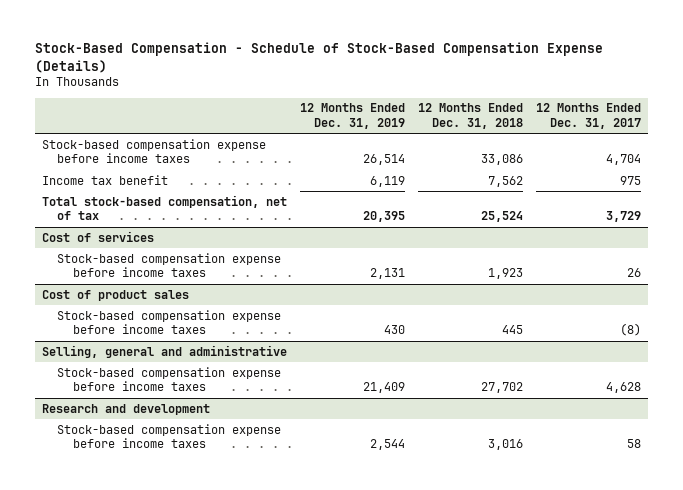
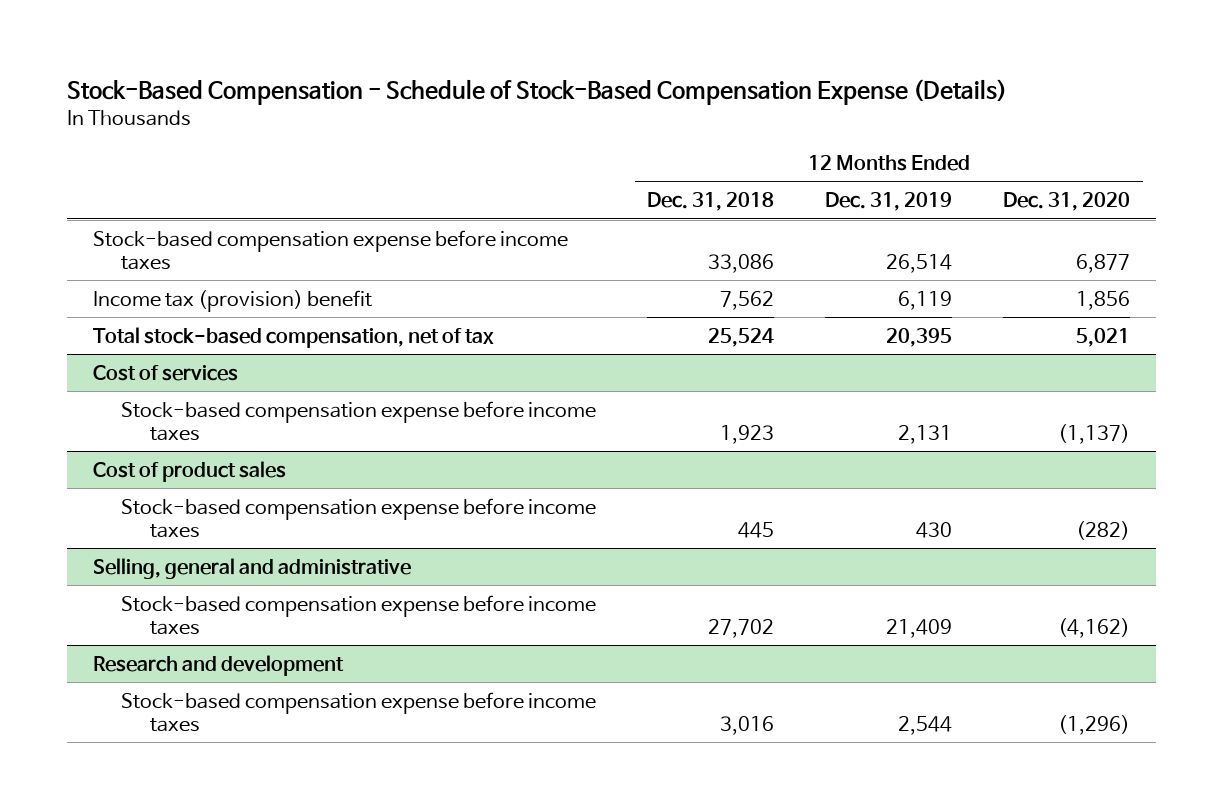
[536,103,642,130] 12 Months Ended Dec. 31, 2017 -> none
none -> [1003,192,1131,212] Dec. 31, 2020
[41,174,168,185] Income tax benefit -> [92,289,372,312] Income tax (provision) benefit

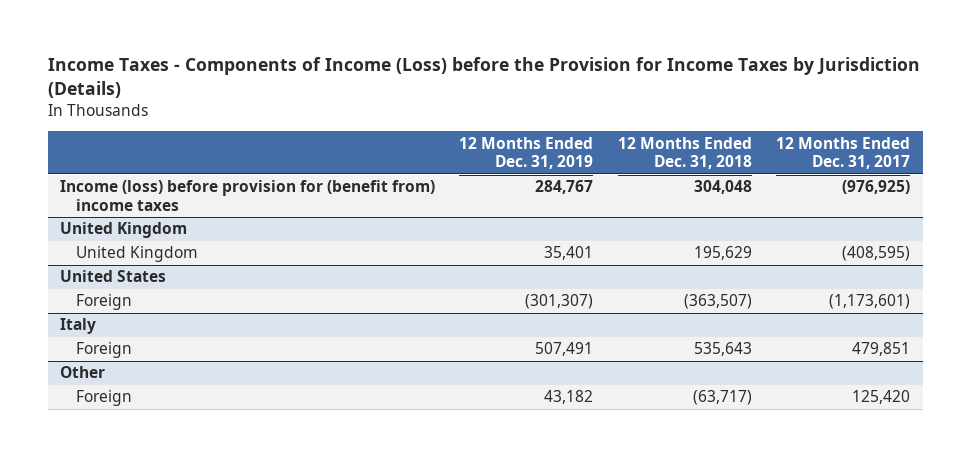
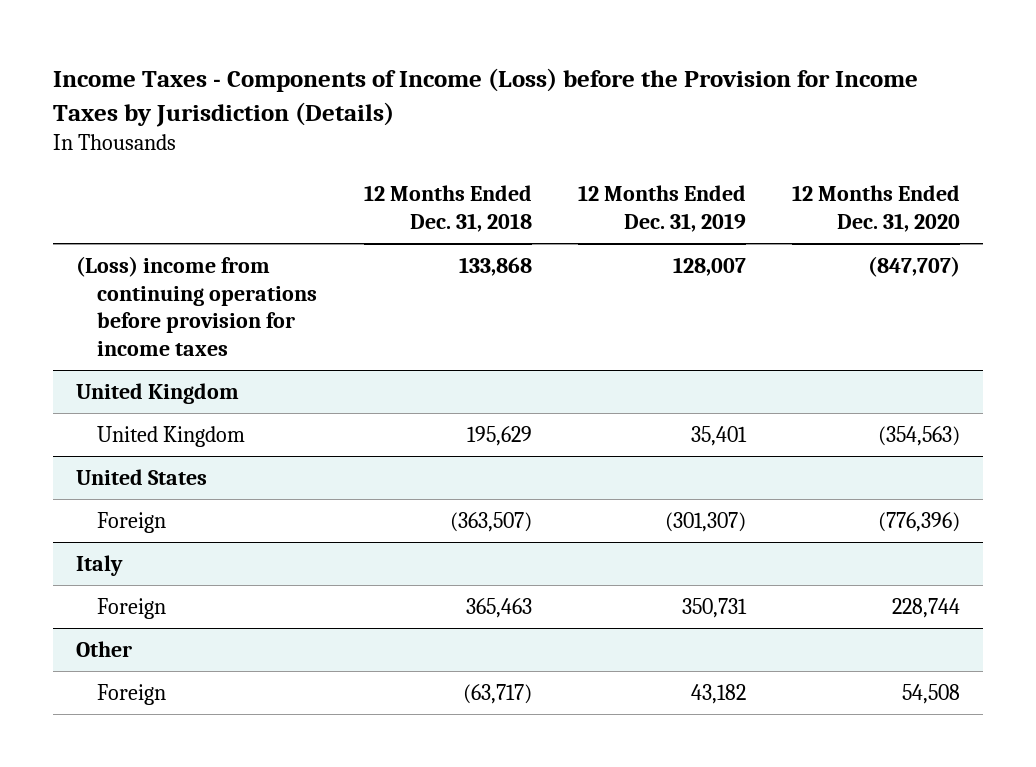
[776,136,911,170] 12 Months Ended Dec. 31, 2017 -> none
none -> [792,185,961,232] 12 Months Ended Dec. 31, 2020
[59,180,435,212] Income (loss) before provision for (benefit from) income taxes -> [76,256,318,356] (Loss) income from continuing operations before provision for income taxes
[535,180,594,195] 284,767 -> [672,257,746,277] 128,007
[693,180,752,195] 304,048 -> [458,257,532,277] 133,868
[535,342,594,357] 507,491 -> [681,598,747,619] 350,731
[693,342,752,357] 535,643 -> [465,598,532,619] 365,463

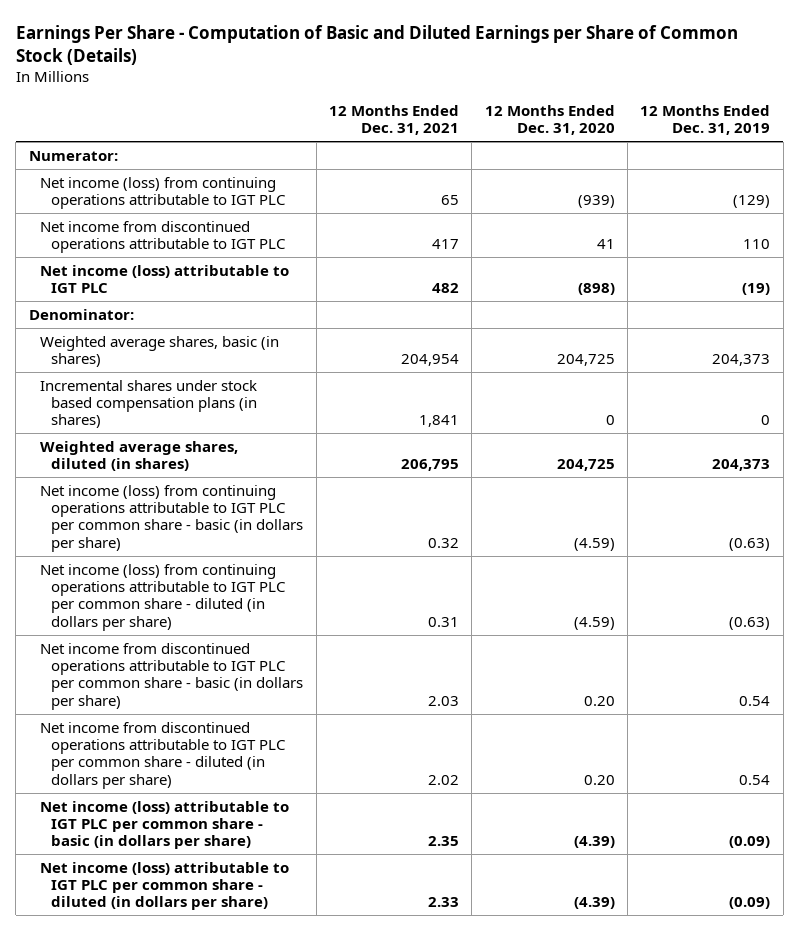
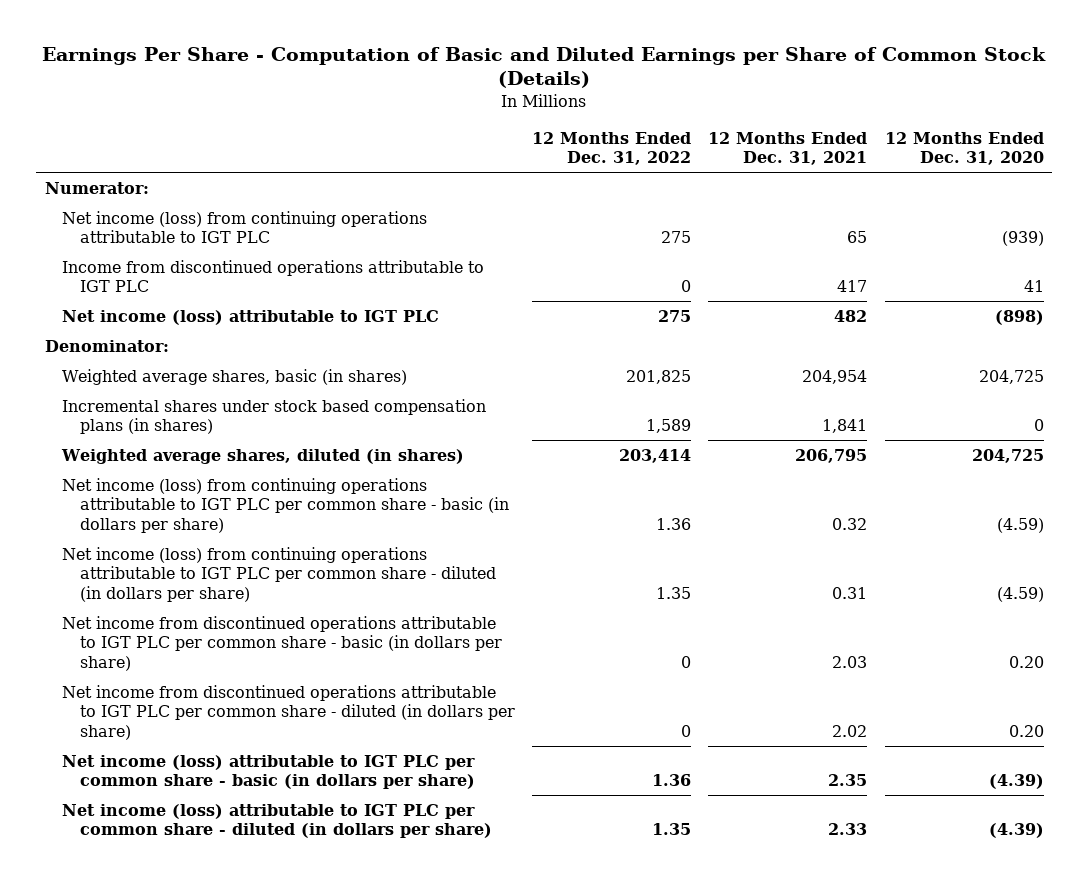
[640,105,771,136] 12 Months Ended Dec. 31, 2019 -> none
none -> [531,131,691,165] 12 Months Ended Dec. 31, 2022
[39,220,287,254] Net income from discontinued operations attributable to IGT PLC -> [62,259,485,293] Income from discontinued operations attributable to IGT PLC

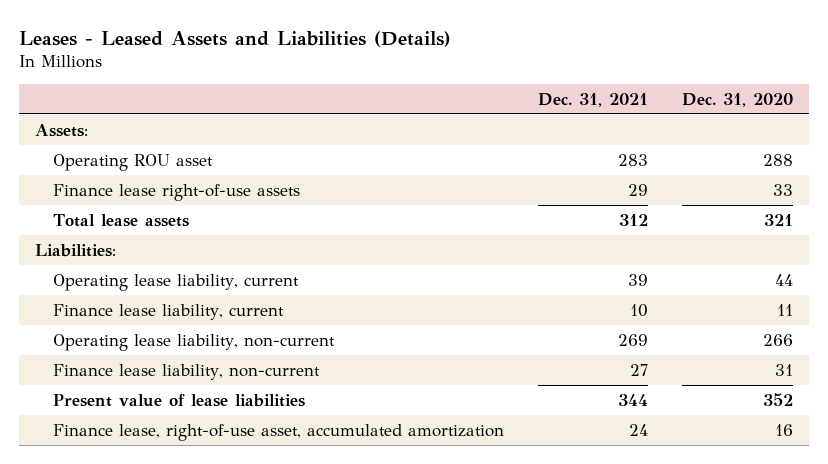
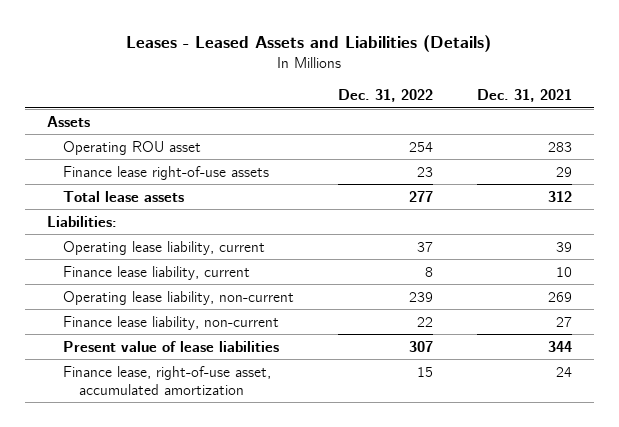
[681,92,793,107] Dec. 31, 2020 -> none
none -> [337,89,433,103] Dec. 31, 2022
[35,123,89,137] Assets: -> [46,115,90,127] Assets

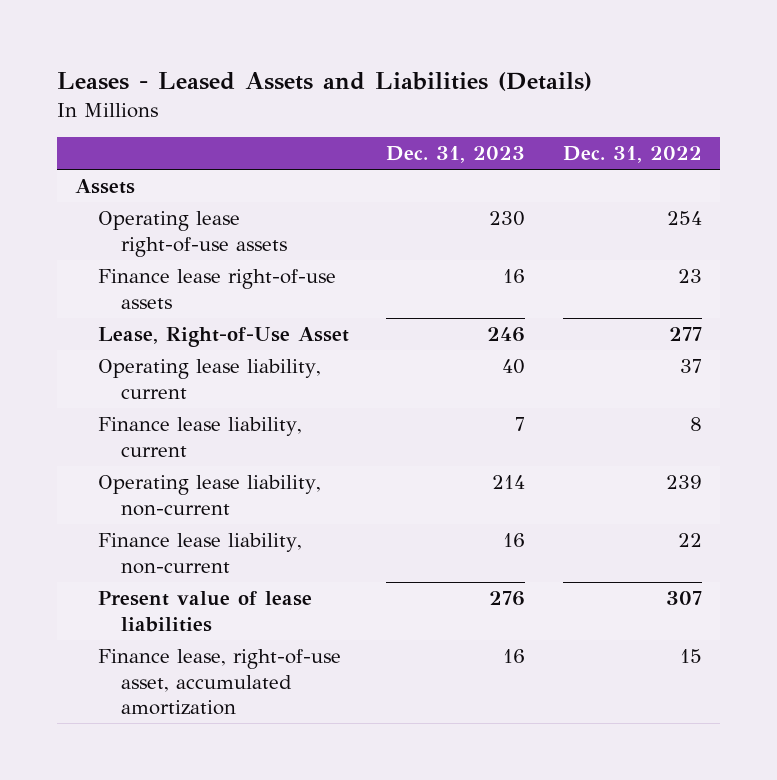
[476,89,572,103] Dec. 31, 2021 -> none
none -> [386,146,526,164] Dec. 31, 2023
[62,140,201,155] Operating ROU asset -> [97,211,287,257] Operating lease right-of-use assets
[46,215,117,227] Liabilities: -> none
[62,190,184,202] Total lease assets -> [97,327,349,348] Lease, Right-of-Use Asset

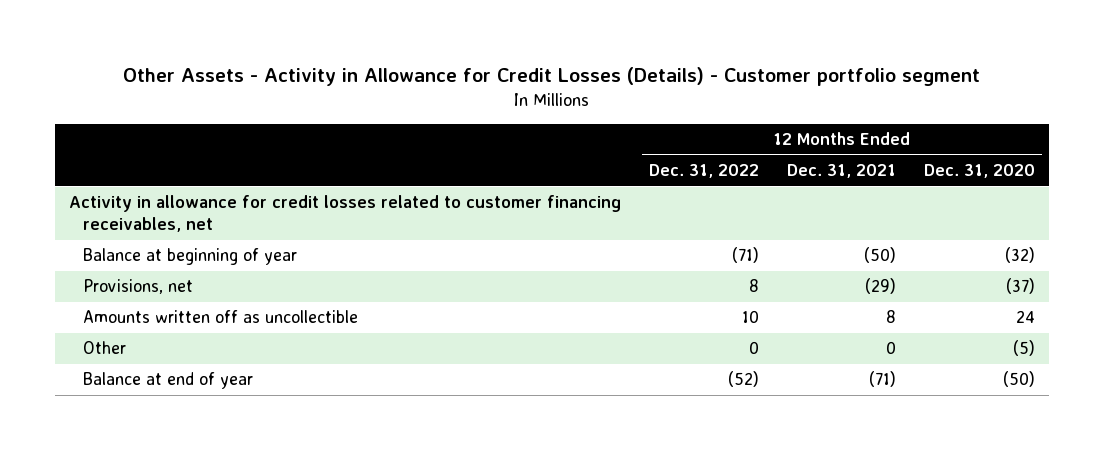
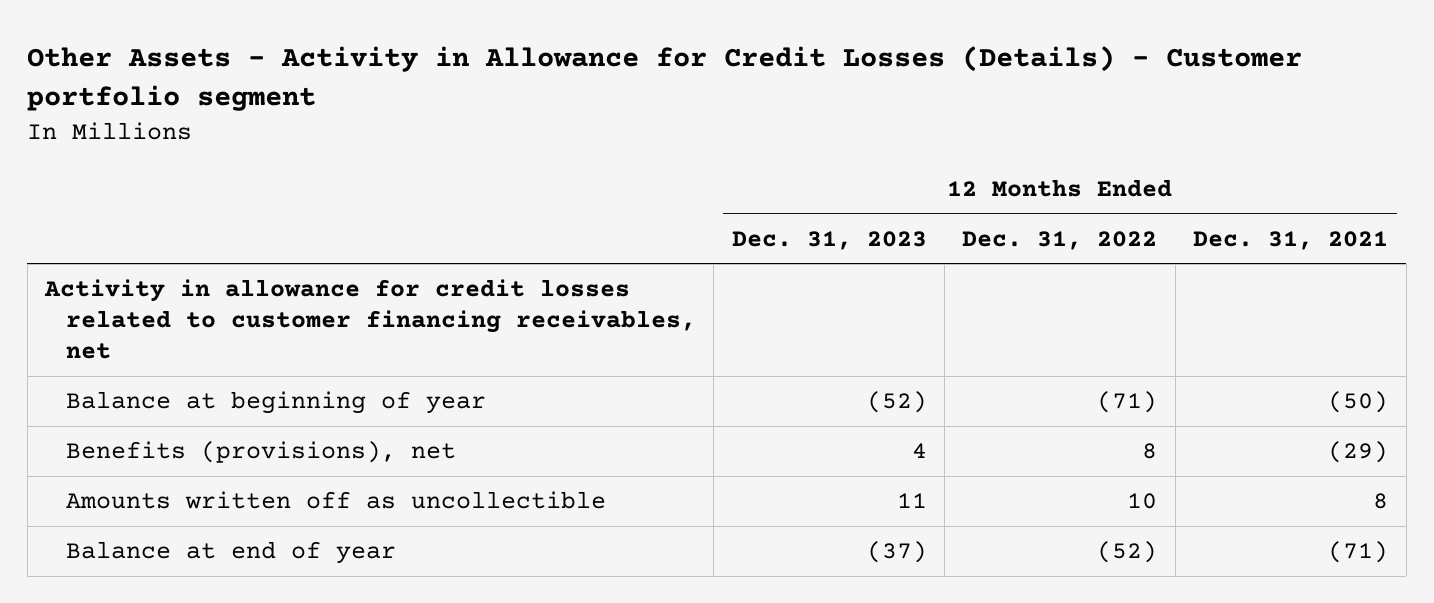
[924,164,1036,179] Dec. 31, 2020 -> none
none -> [731,230,927,250] Dec. 31, 2023
[82,279,193,295] Provisions, net -> [65,441,456,464] Benefits (provisions), net
[82,341,126,355] Other -> none

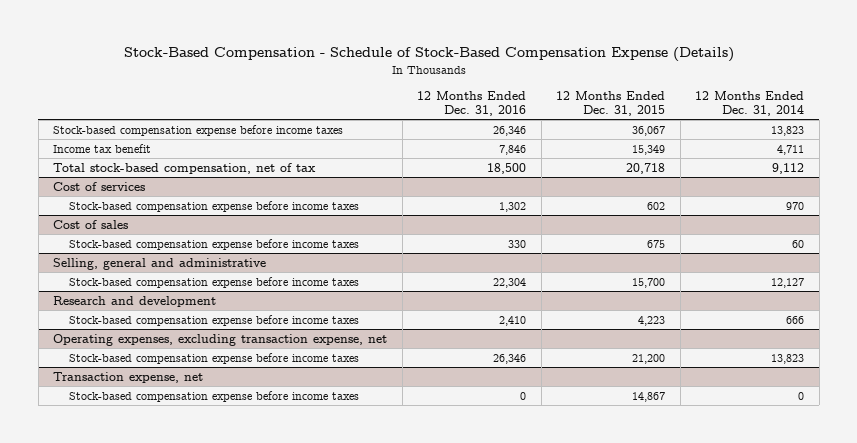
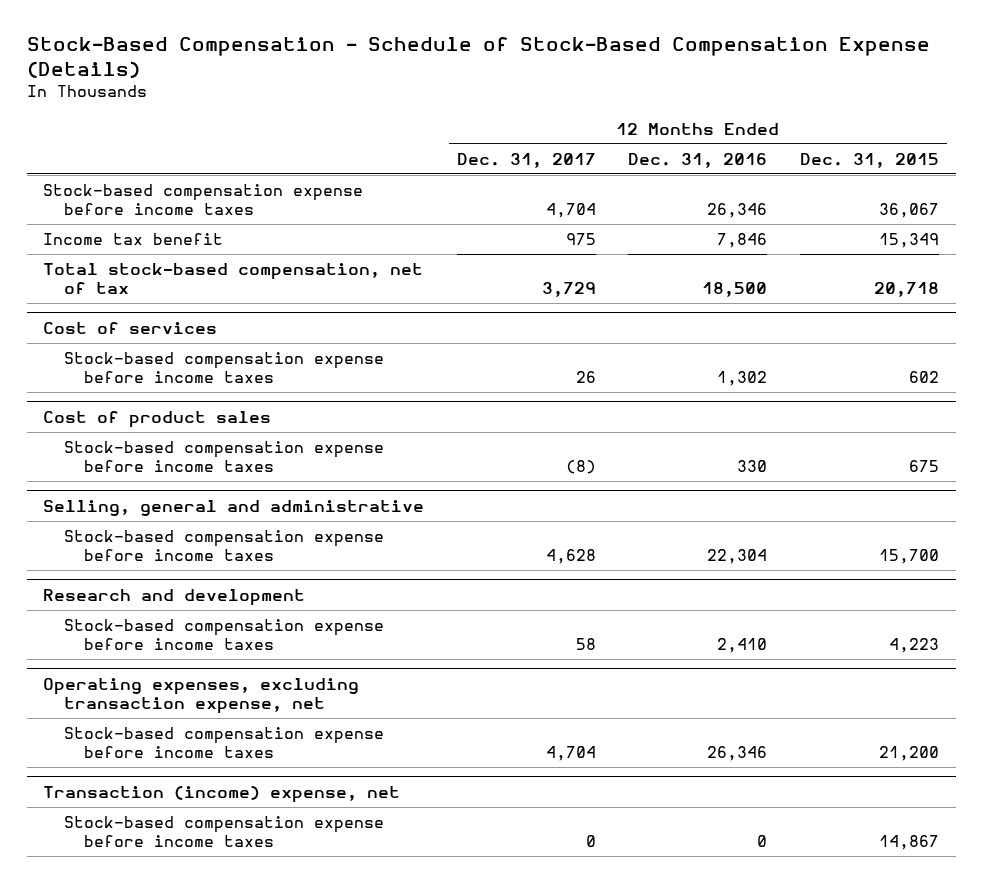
[695,90,805,116] 12 Months Ended Dec. 31, 2014 -> none
none -> [456,152,596,168] Dec. 31, 2017
[53,219,129,229] Cost of sales -> [43,410,272,428] Cost of product sales
[53,371,204,383] Transaction expense, net -> [43,785,401,803] Transaction (income) expense, net

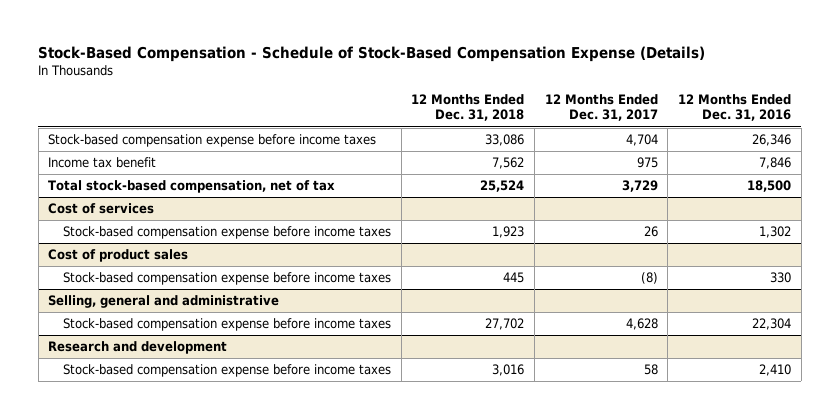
[800,152,940,168] Dec. 31, 2015 -> none
none -> [411,93,525,122] 12 Months Ended Dec. 31, 2018
[43,677,360,714] Operating expenses, excluding transaction expense, net -> none
[63,727,384,759] Stock-based compensation expense before income taxes -> none
[43,785,401,803] Transaction (income) expense, net -> none
[63,816,384,848] Stock-based compensation expense before income taxes -> none

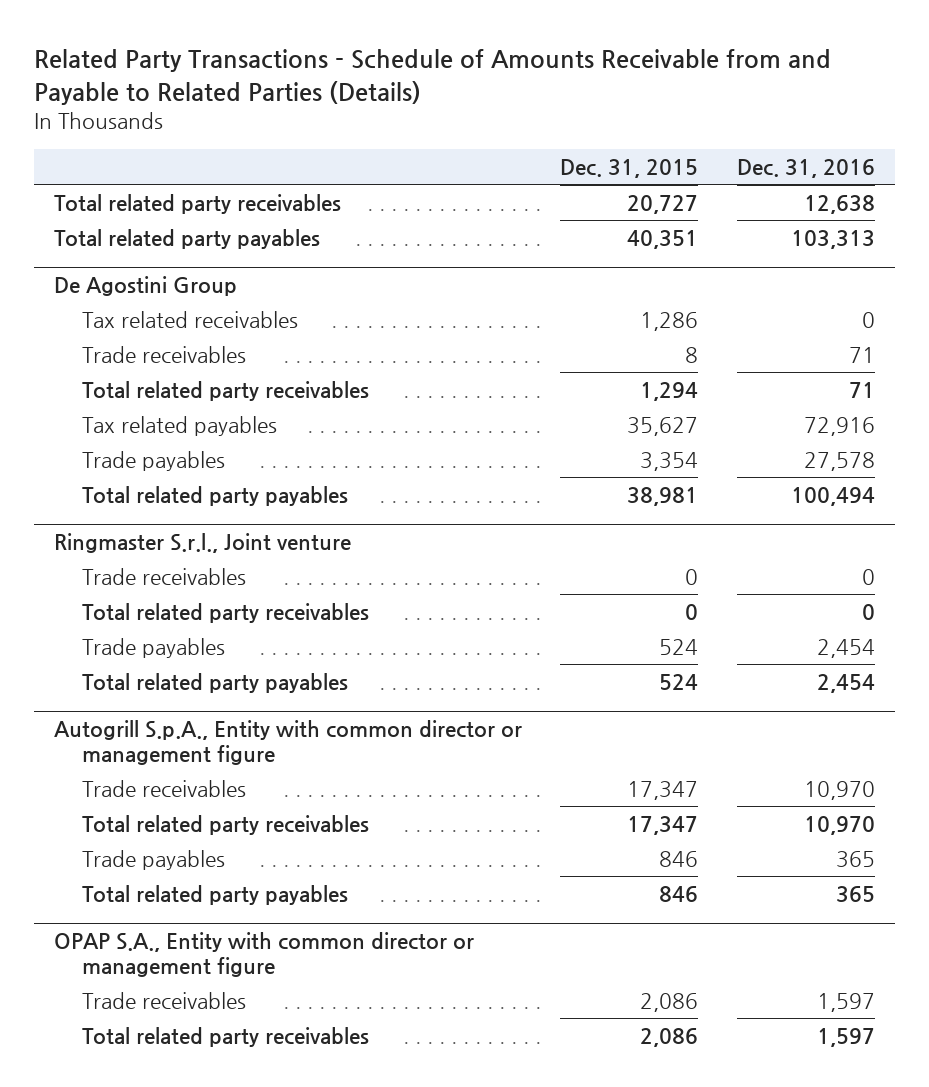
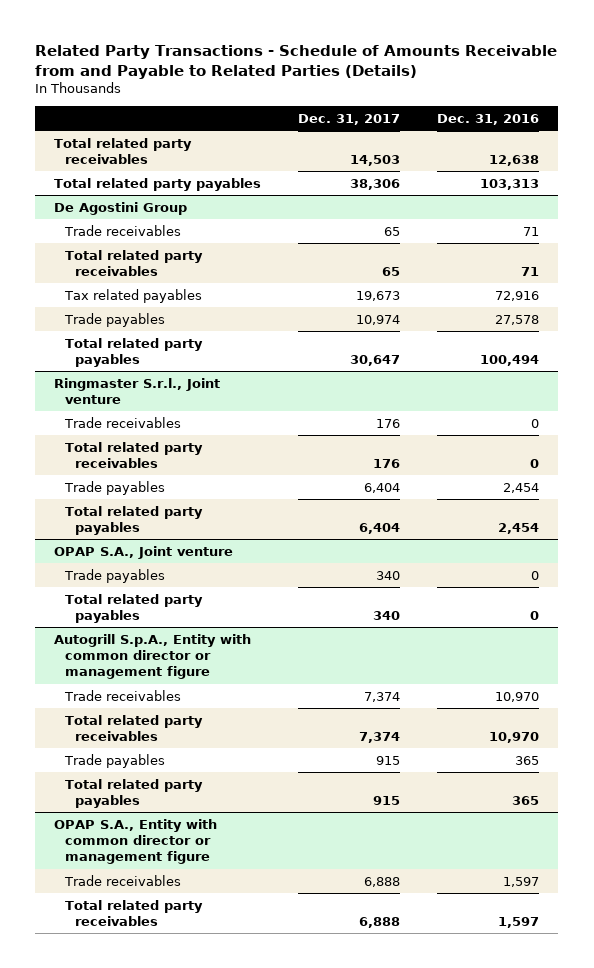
[560,158,699,178] Dec. 31, 2015 -> none
none -> [298,113,401,125] Dec. 31, 2017
[82,310,299,328] Tax related receivables -> none
none -> [54,545,234,559] OPAP S.A., Joint venture
none -> [63,568,165,583] Trade payables
none -> [64,593,203,624] Total related party payables

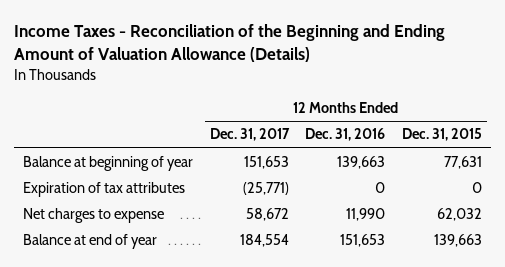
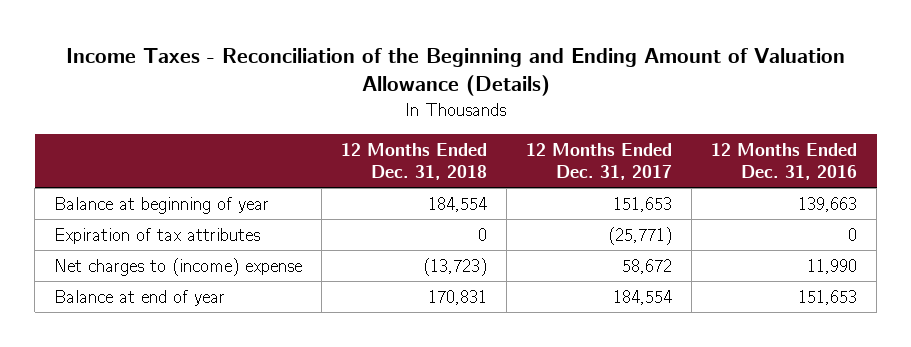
[402,128,483,142] Dec. 31, 2015 -> none
none -> [341,142,488,181] 12 Months Ended Dec. 31, 2018
[22,208,164,224] Net charges to expense -> [54,257,303,276] Net charges to (income) expense

